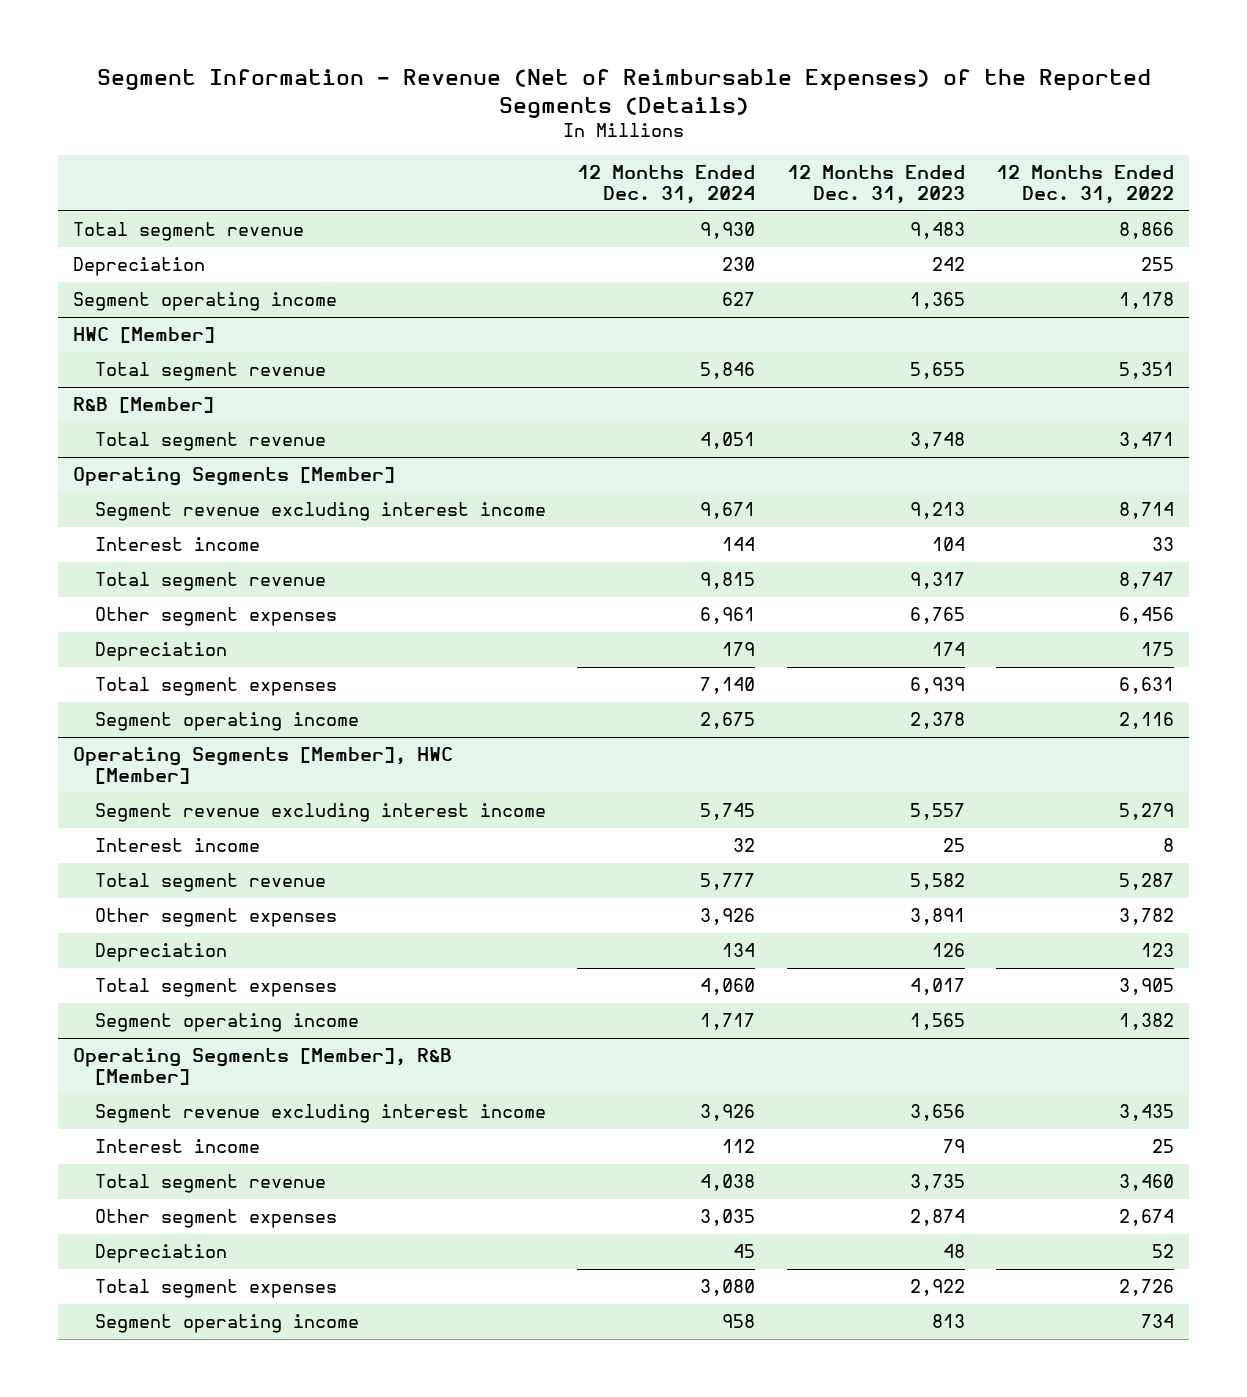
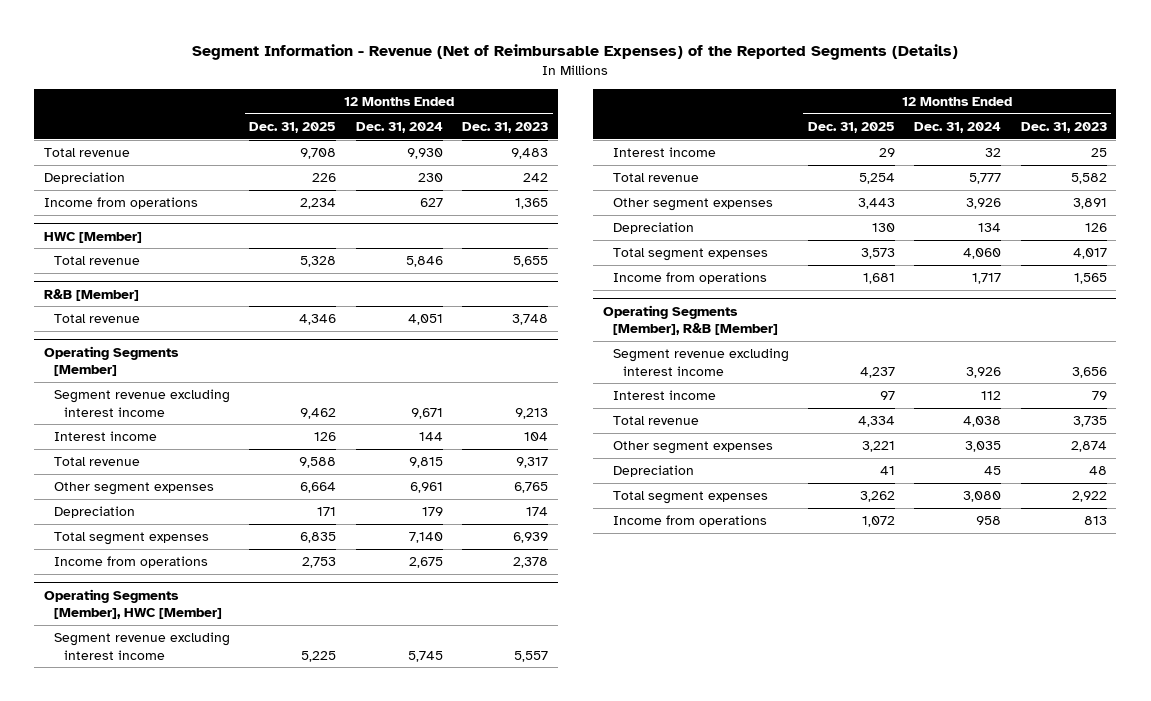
[995,165,1174,205] 12 Months Ended Dec. 31, 2022 -> none
none -> [249,122,337,134] Dec. 31, 2025
[73,222,305,242] Total segment revenue -> [44,148,131,158] Total revenue
[73,292,338,312] Segment operating income -> [44,197,199,210] Income from operations
[94,362,326,382] Total segment revenue -> [54,256,141,266] Total revenue
[94,432,326,452] Total segment revenue -> [54,314,141,324] Total revenue
[94,572,326,592] Total segment revenue -> [54,457,141,467] Total revenue
[94,712,359,732] Segment operating income -> [54,556,209,569] Income from operations
[94,873,326,893] Total segment revenue -> [612,173,699,183] Total revenue
[94,1013,359,1033] Segment operating income -> [612,272,767,285] Income from operations
[94,1174,326,1194] Total segment revenue -> [612,416,699,426] Total revenue
[94,1314,359,1334] Segment operating income -> [612,515,767,528] Income from operations

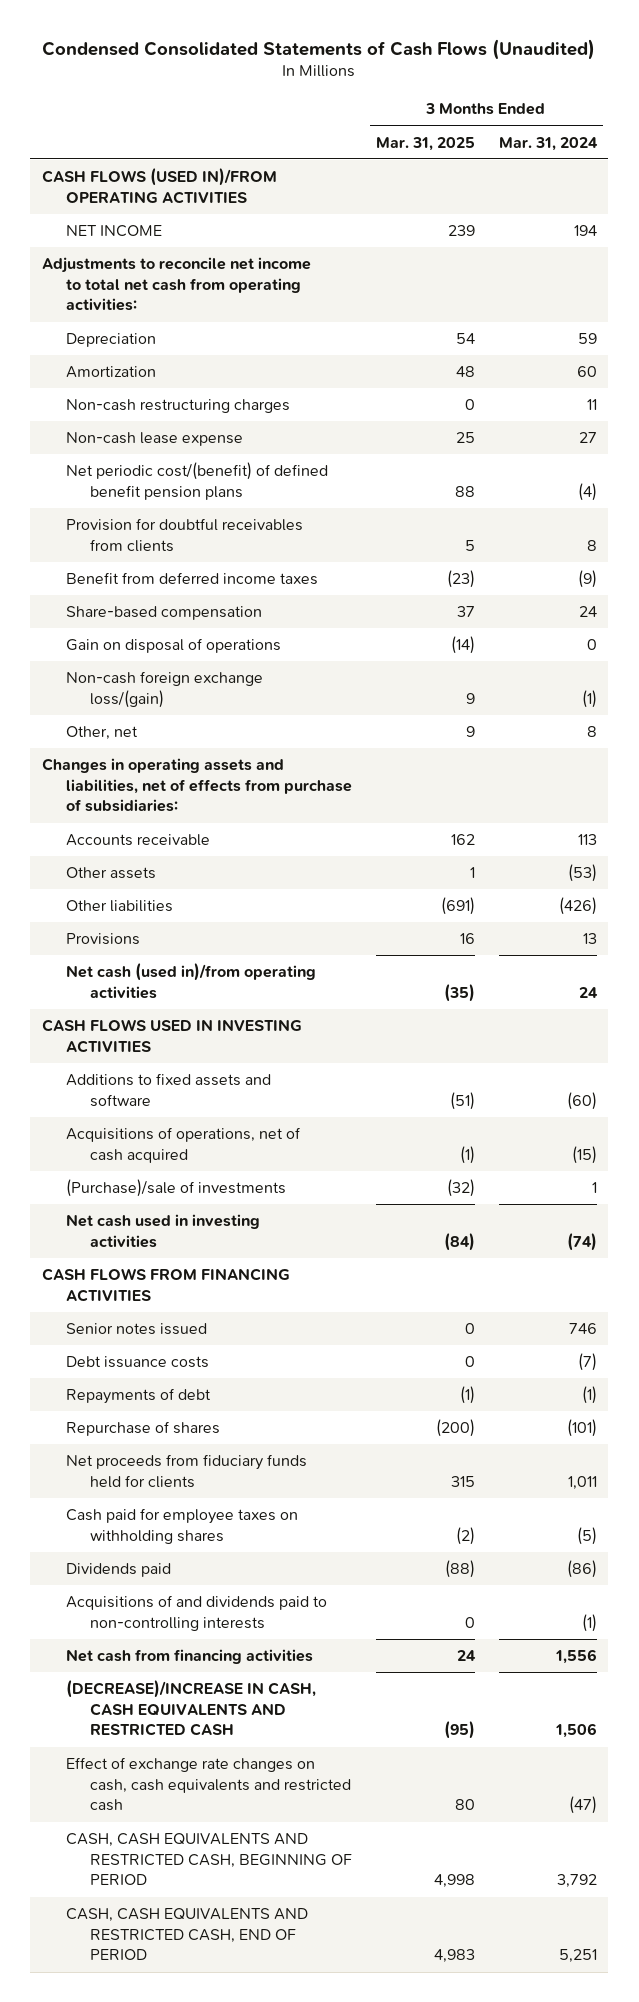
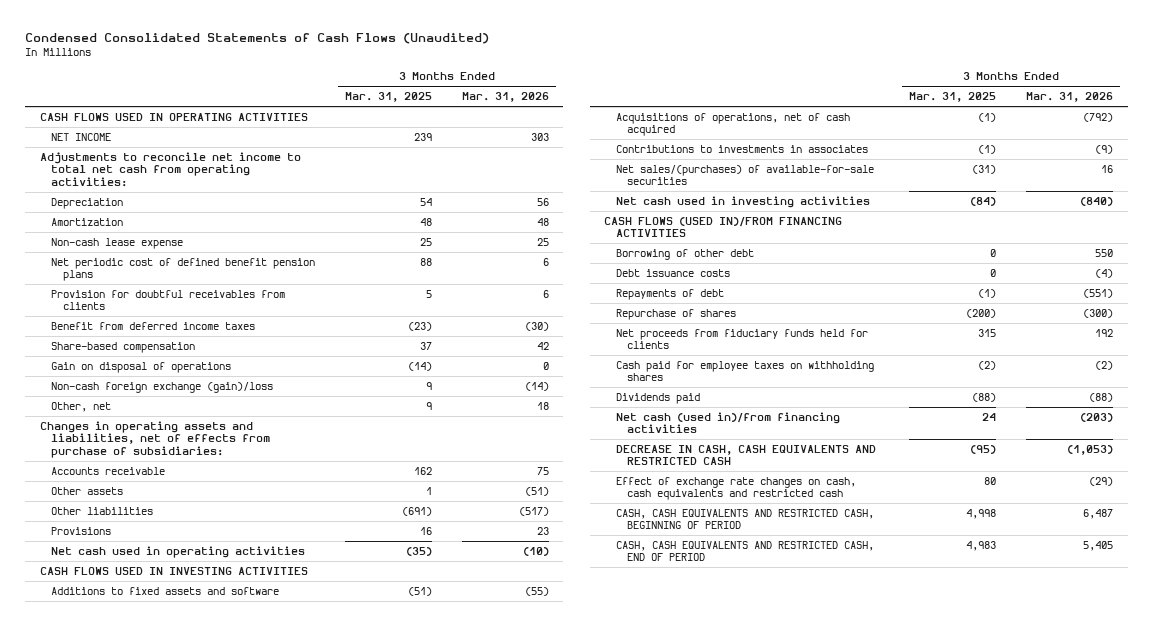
[498,136,598,151] Mar. 31, 2024 -> none
none -> [461,92,549,103] Mar. 31, 2026
[42,168,278,204] CASH FLOWS (USED IN)/FROM OPERATING ACTIVITIES -> [39,112,308,121] CASH FLOWS USED IN OPERATING ACTIVITIES
[65,399,290,414] Non-cash restructuring charges -> none
[65,462,328,500] Net periodic cost/(benefit) of defined benefit pension plans -> [51,257,316,282] Net periodic cost of defined benefit pension plans
[65,671,263,708] Non-cash foreign exchange loss/(gain) -> [51,381,274,393] Non-cash foreign exchange (gain)/loss
[65,963,316,999] Net cash (used in)/from operating activities -> [51,545,306,558] Net cash used in operating activities
[65,1179,286,1198] (Purchase)/sale of investments -> none
none -> [615,144,868,153] Contributions to investments in associates
none -> [615,164,874,186] Net sales/(purchases) of available-for-sale securities
[65,1323,207,1336] Senior notes issued -> none
[42,1268,291,1302] CASH FLOWS FROM FINANCING ACTIVITIES -> [604,215,843,238] CASH FLOWS (USED IN)/FROM FINANCING ACTIVITIES
none -> [615,248,754,260] Borrowing of other debt
[65,1595,327,1631] Acquisitions of and dividends paid to non-controlling interests -> none
[65,1649,313,1665] Net cash from financing activities -> [615,411,840,434] Net cash (used in)/from financing activities
[65,1680,316,1737] (DECREASE)/INCREASE IN CASH, CASH EQUIVALENTS AND RESTRICTED CASH -> [615,444,876,466] DECREASE IN CASH, CASH EQUIVALENTS AND RESTRICTED CASH

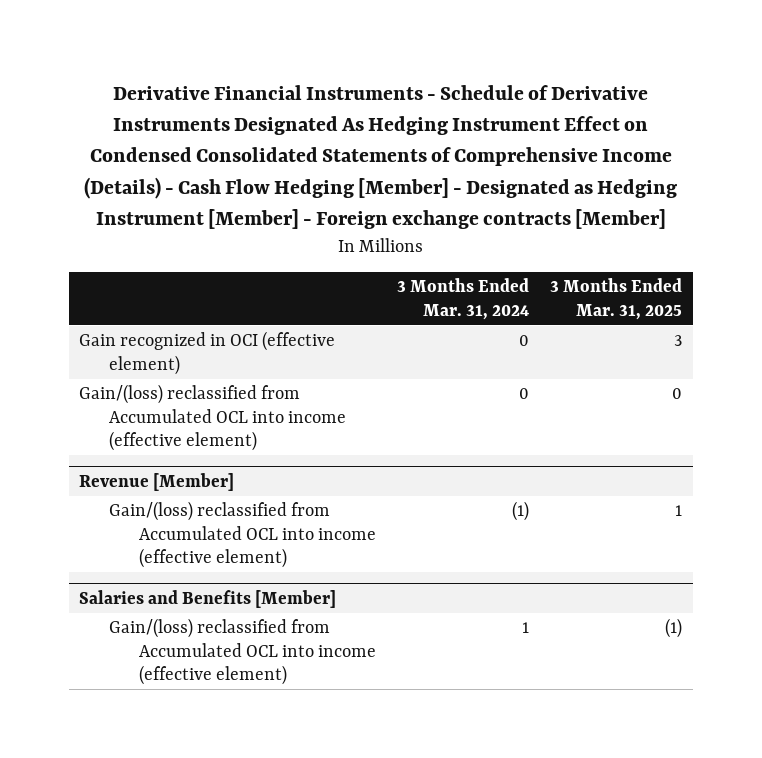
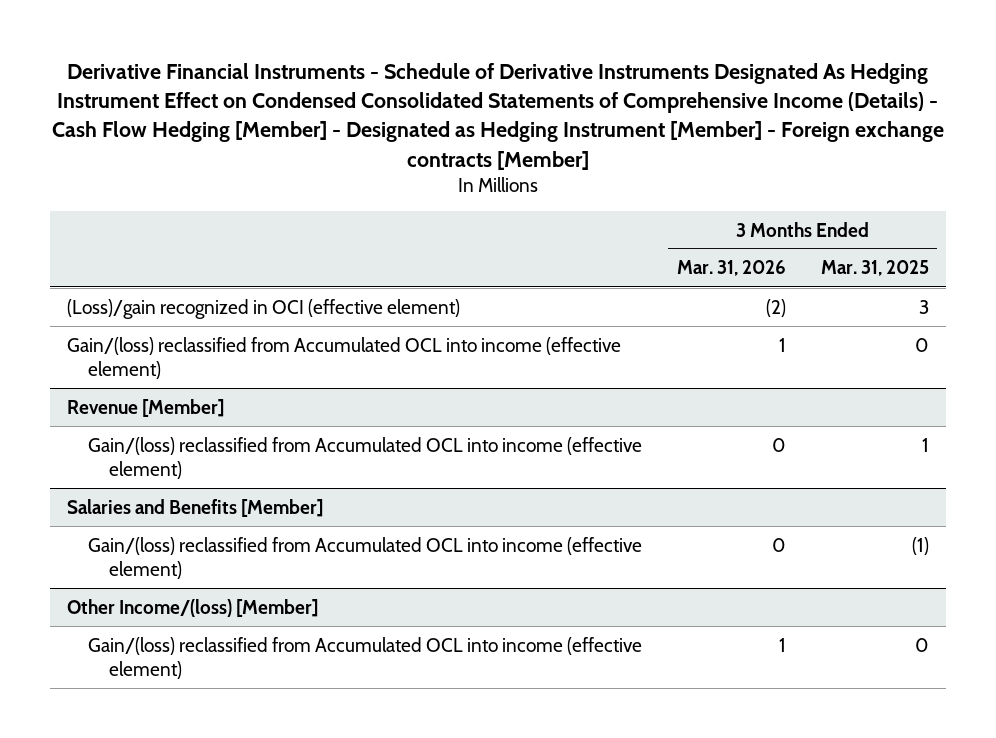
[397,278,530,320] 3 Months Ended Mar. 31, 2024 -> none
none -> [676,260,786,277] Mar. 31, 2026
[79,331,336,375] Gain recognized in OCI (effective element) -> [67,298,461,319] (Loss)/gain recognized in OCI (effective element)
none -> [67,598,319,617] Other Income/(loss) [Member]
none -> [88,636,643,680] Gain/(loss) reclassified from Accumulated OCL into income (effective element)

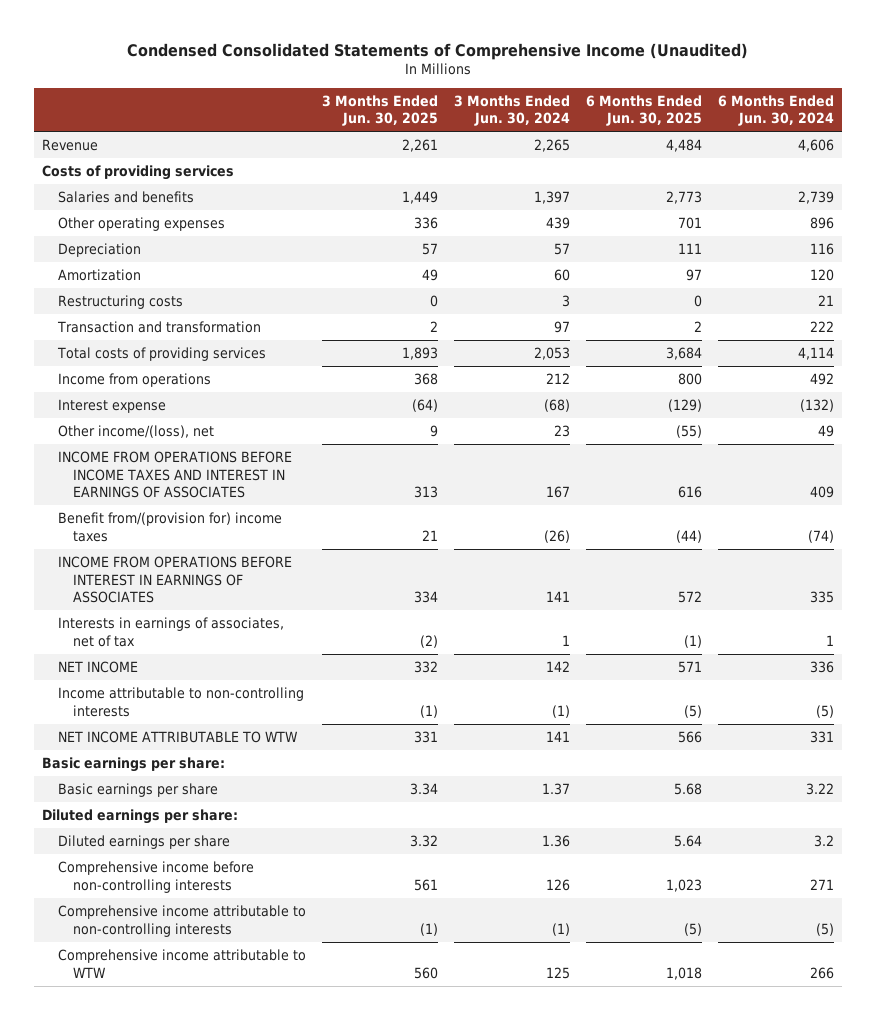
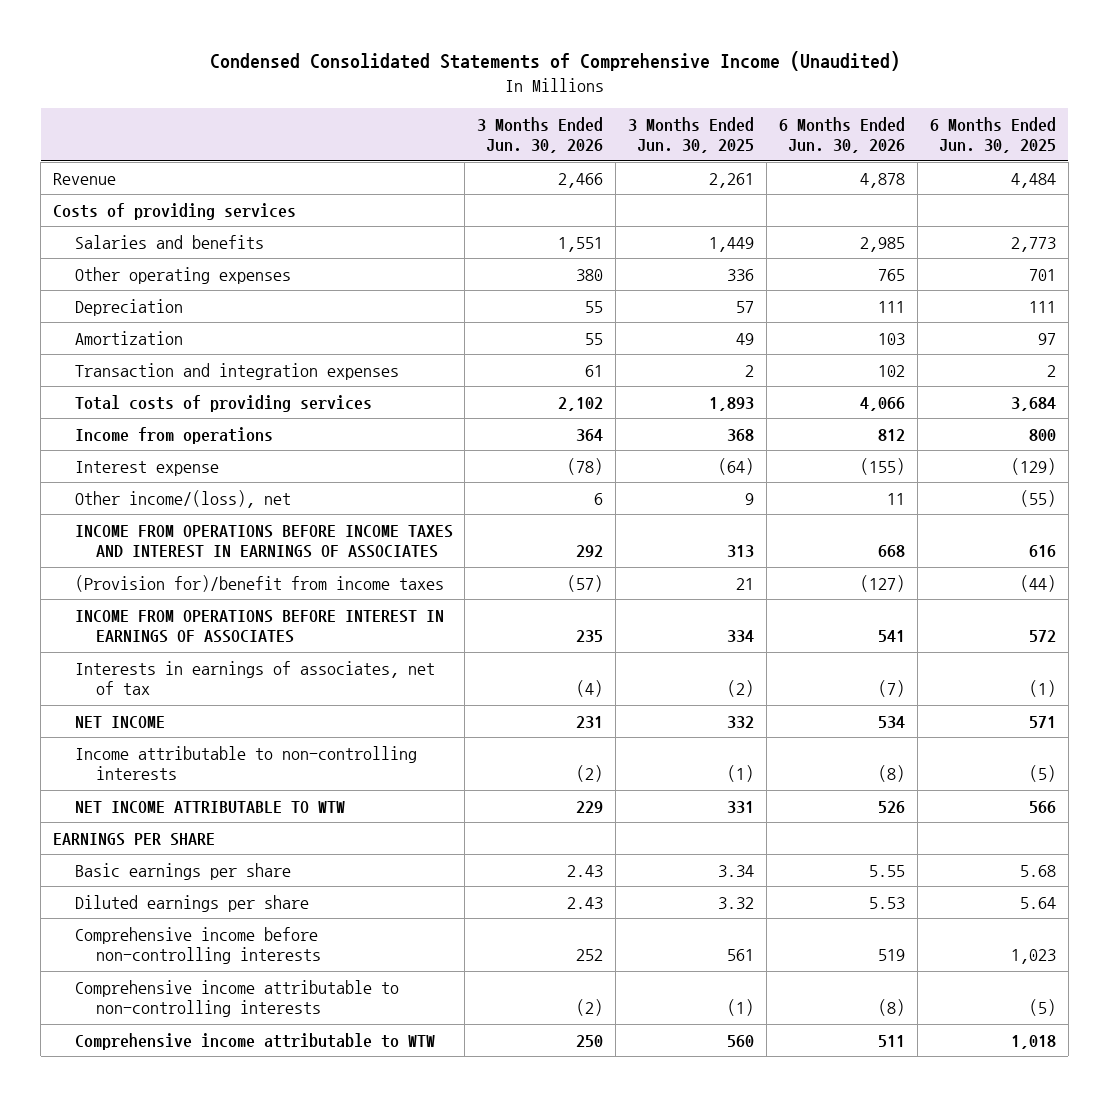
[453,94,570,127] 3 Months Ended Jun. 30, 2024 -> none
[717,94,834,127] 6 Months Ended Jun. 30, 2024 -> none
none -> [477,116,604,154] 3 Months Ended Jun. 30, 2026
none -> [779,116,906,154] 6 Months Ended Jun. 30, 2026
[57,295,183,310] Restructuring costs -> none
[56,321,261,334] Transaction and transformation -> [74,362,399,380] Transaction and integration expenses
[57,512,282,542] Benefit from/(provision for) income taxes -> [74,574,444,592] (Provision for)/benefit from income taxes
[42,757,226,773] Basic earnings per share: -> [53,832,216,846] EARNINGS PER SHARE
[42,809,239,825] Diluted earnings per share: -> none

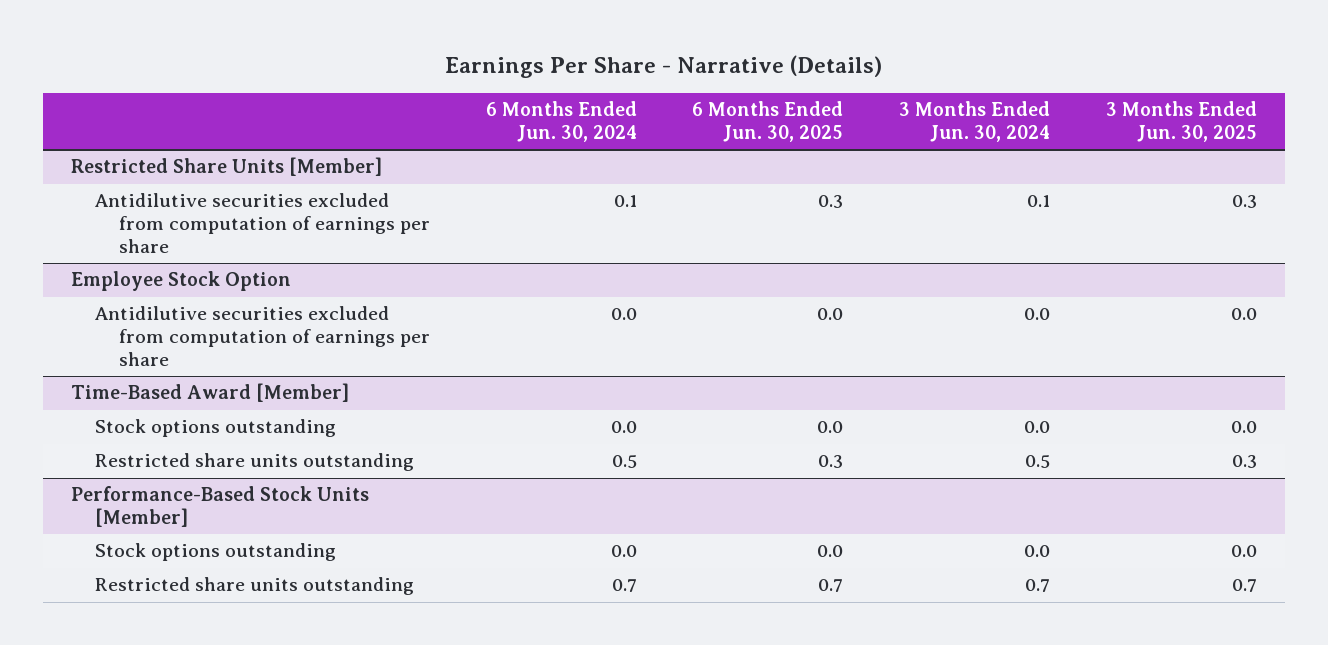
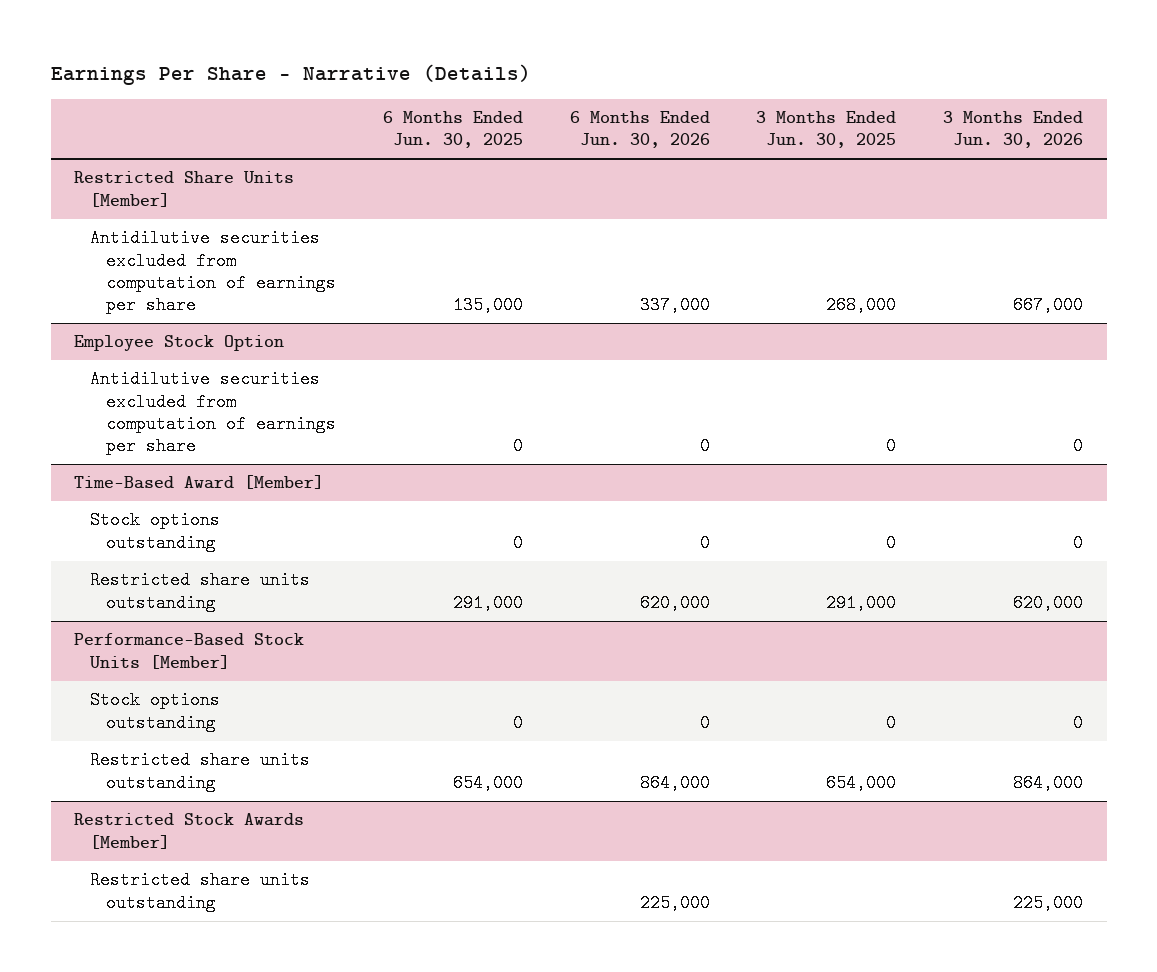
[485,101,637,143] 6 Months Ended Jun. 30, 2024 -> none
[899,101,1051,143] 3 Months Ended Jun. 30, 2024 -> none
none -> [569,110,710,149] 6 Months Ended Jun. 30, 2026
none -> [943,110,1084,149] 3 Months Ended Jun. 30, 2026
[818,195,844,209] 0.3 -> [452,296,523,315] 135,000
[1232,195,1258,209] 0.3 -> [826,296,897,315] 268,000
[817,308,844,321] 0.0 -> [512,437,523,456] 0
[1231,308,1258,321] 0.0 -> [886,437,897,456] 0
[817,421,844,434] 0.0 -> [512,533,523,552] 0
[1231,421,1258,434] 0.0 -> [886,533,897,552] 0
[818,455,844,469] 0.3 -> [452,593,523,612] 291,000
[1232,455,1258,469] 0.3 -> [826,593,897,612] 291,000
[817,545,844,558] 0.0 -> [512,713,523,732] 0
[1231,545,1258,558] 0.0 -> [886,713,897,732] 0
[818,579,844,593] 0.7 -> [452,773,523,792] 654,000
[1232,579,1258,593] 0.7 -> [826,773,897,792] 654,000
none -> [74,813,305,849] Restricted Stock Awards [Member]
none -> [90,871,311,912] Restricted share units outstanding

